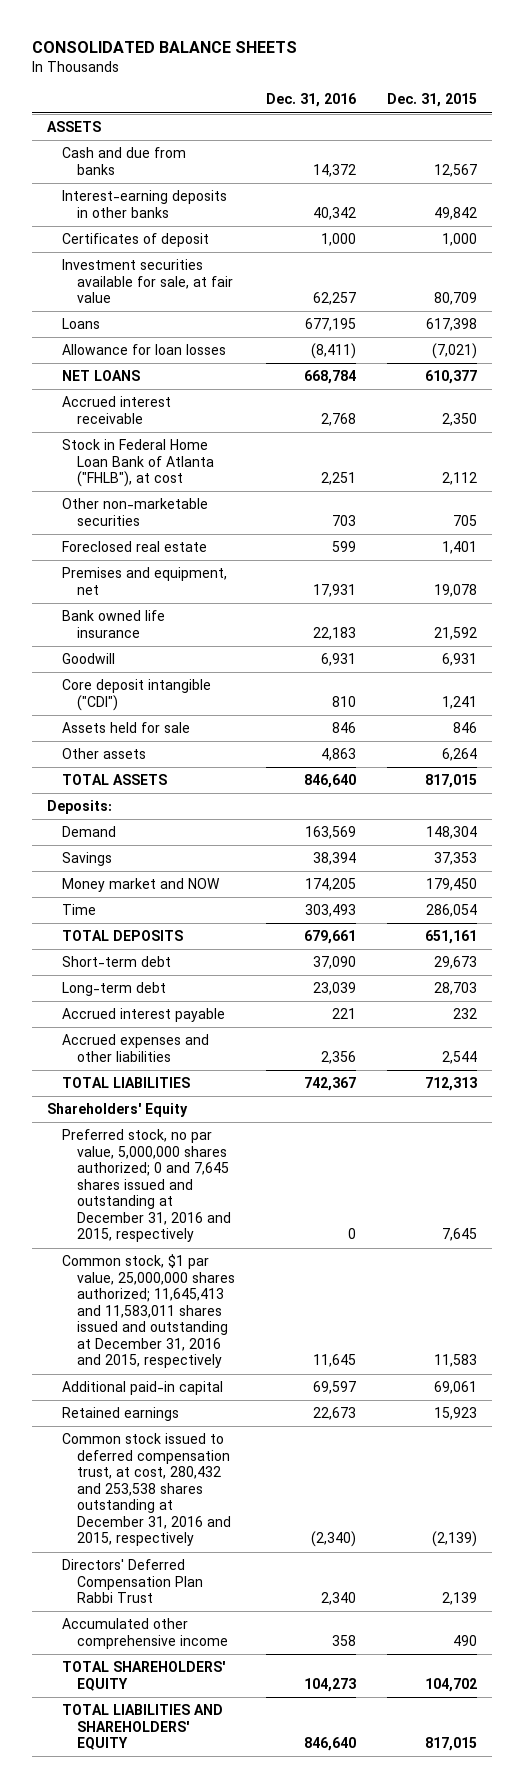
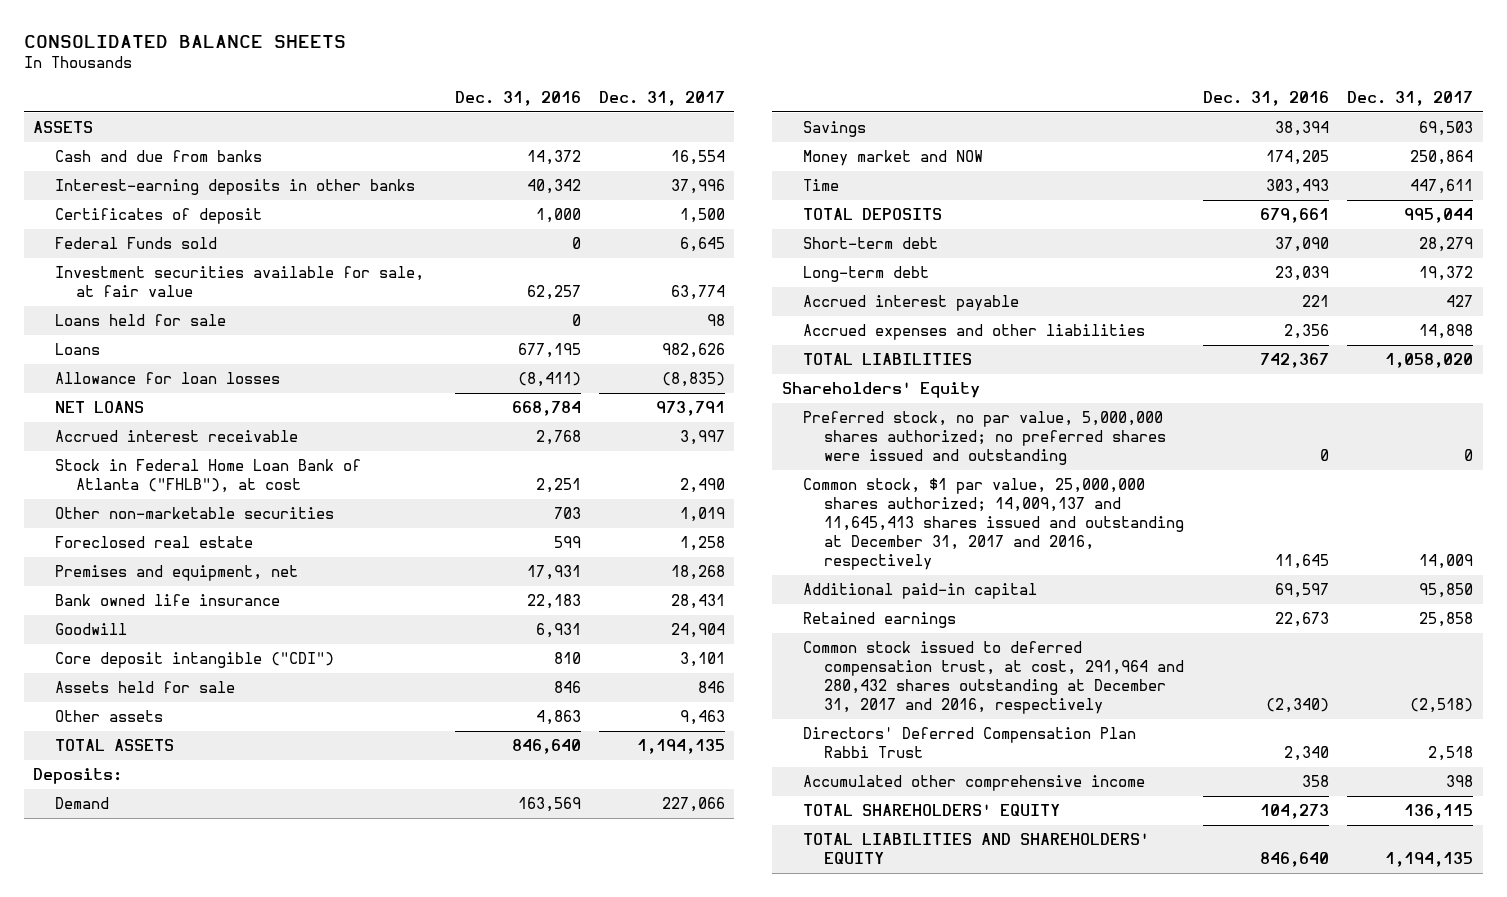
[386,93,477,108] Dec. 31, 2015 -> none
none -> [599,91,726,107] Dec. 31, 2017
none -> [54,237,217,250] Federal Funds sold
none -> [54,314,226,327] Loans held for sale
[61,1129,231,1243] Preferred stock, no par value, 5,000,000 shares authorized; 0 and 7,645 shares issued and outstanding at December 31, 2016 and 2015, respectively -> [802,411,1167,466] Preferred stock, no par value, 5,000,000 shares authorized; no preferred shares were issued and outstanding
[61,1254,235,1369] Common stock, $1 par value, 25,000,000 shares authorized; 11,645,413 and 11,583,011 shares issued and outstanding at December 31, 2016 and 2015, respectively -> [802,478,1185,571] Common stock, $1 par value, 25,000,000 shares authorized; 14,009,137 and 11,645,413 shares issued and outstanding at December 31, 2017 and 2016, respectively
[61,1433,231,1547] Common stock issued to deferred compensation trust, at cost, 280,432 and 253,538 shares outstanding at December 31, 2016 and 2015, respectively -> [802,641,1185,715] Common stock issued to deferred compensation trust, at cost, 291,964 and 280,432 shares outstanding at December 31, 2017 and 2016, respectively

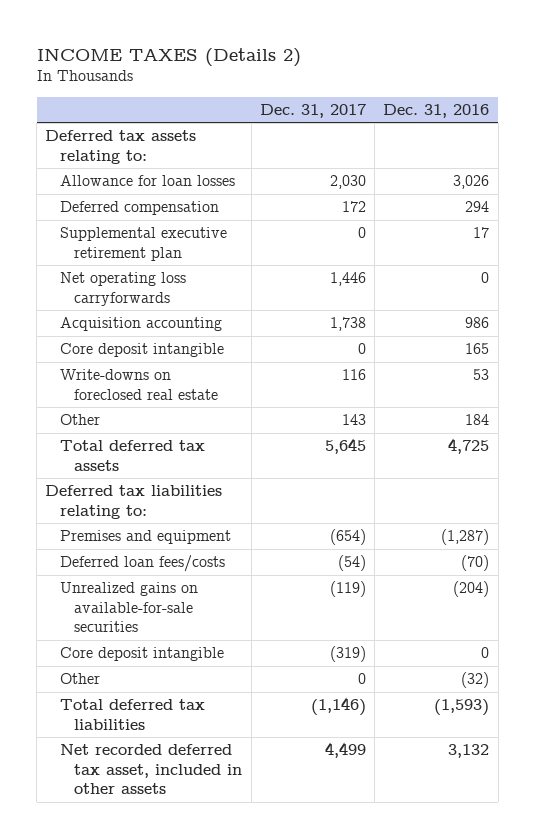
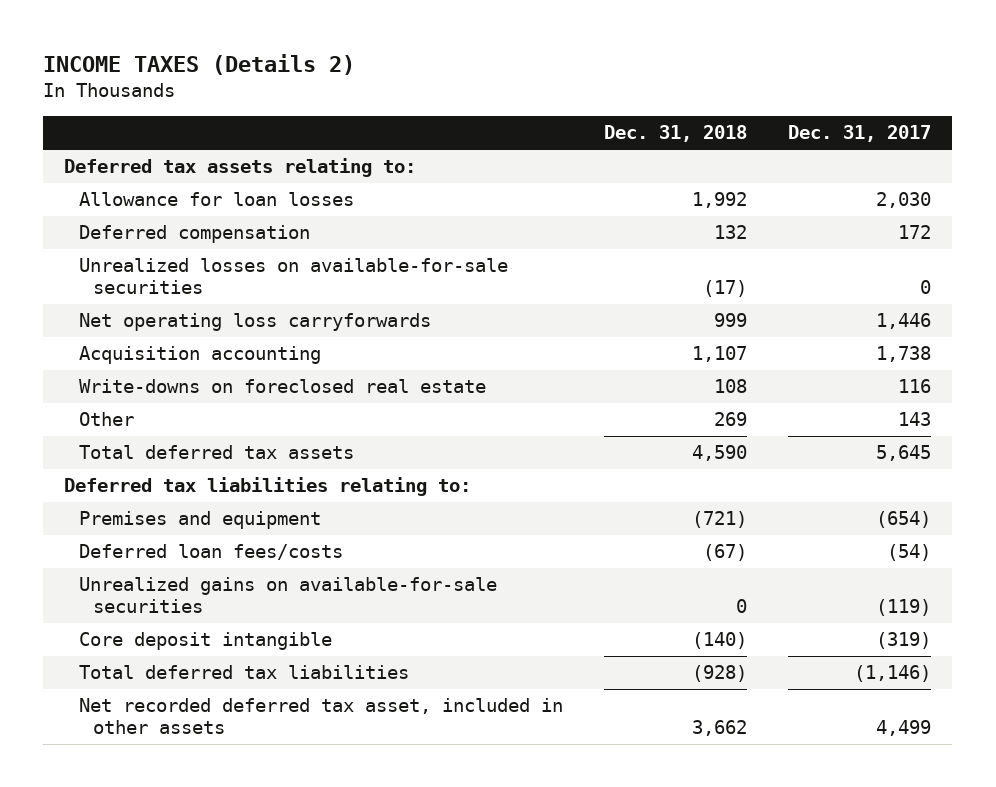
[383,103,490,118] Dec. 31, 2016 -> none
none -> [604,125,748,143] Dec. 31, 2018
[59,227,227,261] Supplemental executive retirement plan -> none
none -> [78,258,508,295] Unrealized losses on available-for-sale securities
[59,343,224,358] Core deposit intangible -> none
[59,673,100,685] Other -> none

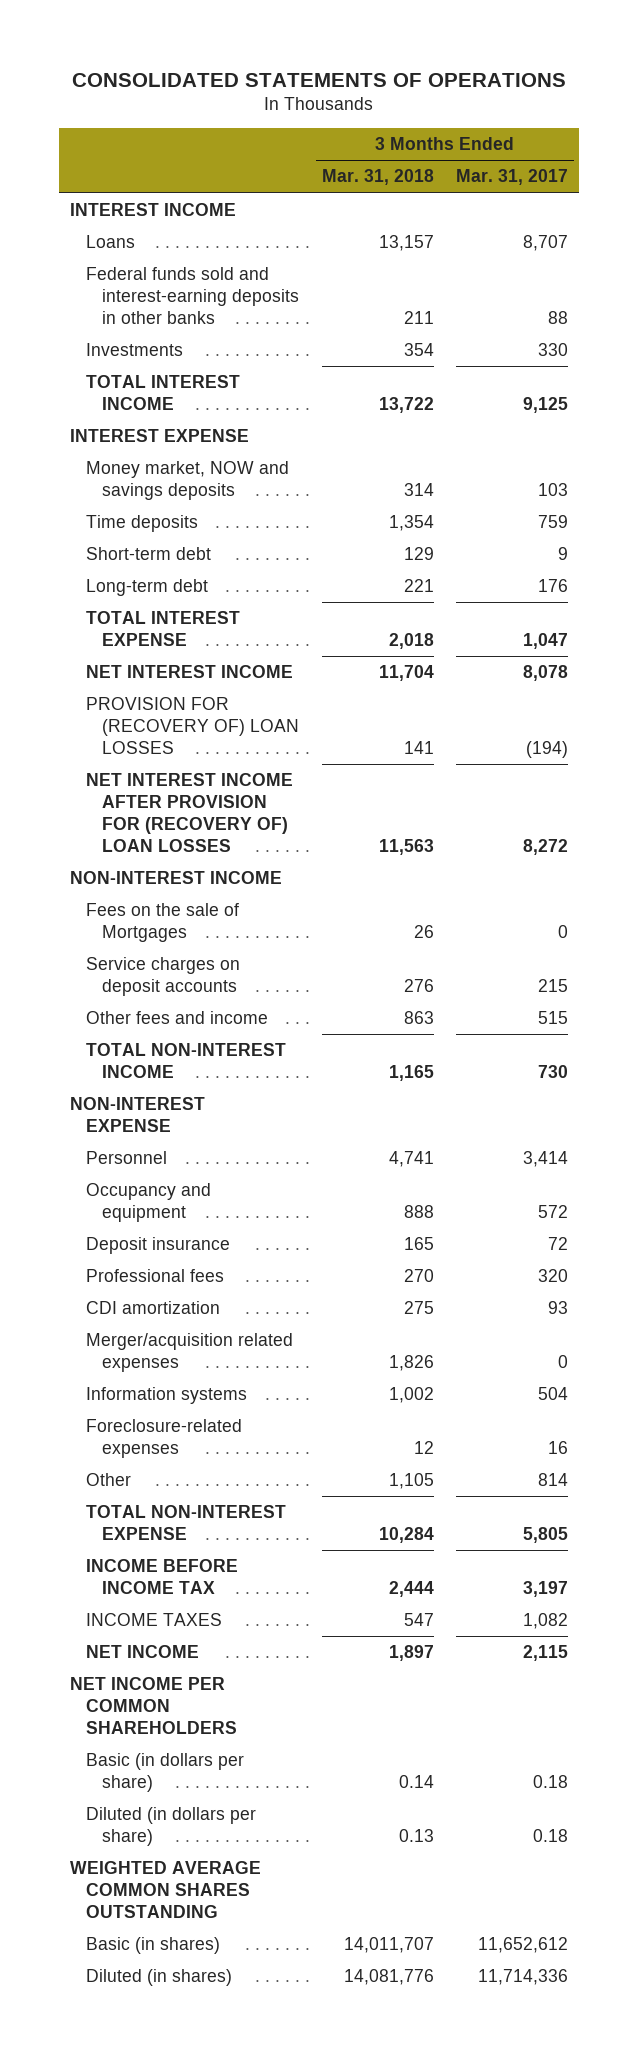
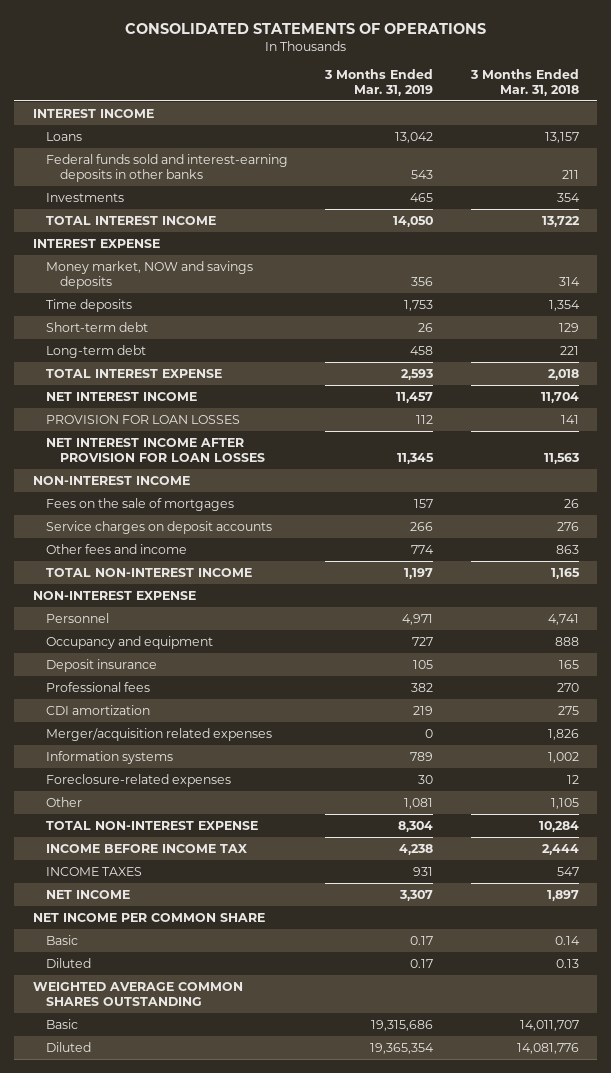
[456,169,569,186] Mar. 31, 2017 -> none
none -> [324,68,434,96] 3 Months Ended Mar. 31, 2019
[86,697,300,755] PROVISION FOR (RECOVERY OF) LOAN LOSSES -> [46,414,241,424] PROVISION FOR LOAN LOSSES
[86,773,294,853] NET INTEREST INCOME AFTER PROVISION FOR (RECOVERY OF) LOAN LOSSES -> [46,437,265,462] NET INTEREST INCOME AFTER PROVISION FOR LOAN LOSSES
[86,903,240,943] Fees on the sale of Mortgages -> [46,497,235,511] Fees on the sale of mortgages
[70,1677,238,1735] NET INCOME PER COMMON SHAREHOLDERS -> [32,912,265,922] NET INCOME PER COMMON SHARE
[86,1753,245,1793] Basic (in dollars per share) -> [46,934,79,945] Basic
[86,1807,257,1847] Diluted (in dollars per share) -> [46,957,92,968] Diluted
[86,1937,221,1955] Basic (in shares) -> [46,1018,79,1029] Basic
[86,1969,233,1987] Diluted (in shares) -> [46,1041,92,1052] Diluted

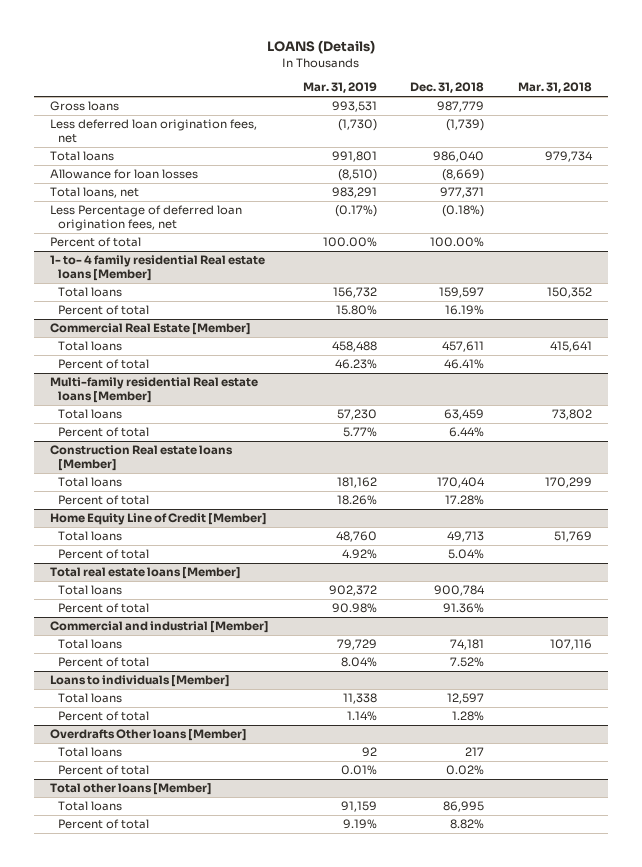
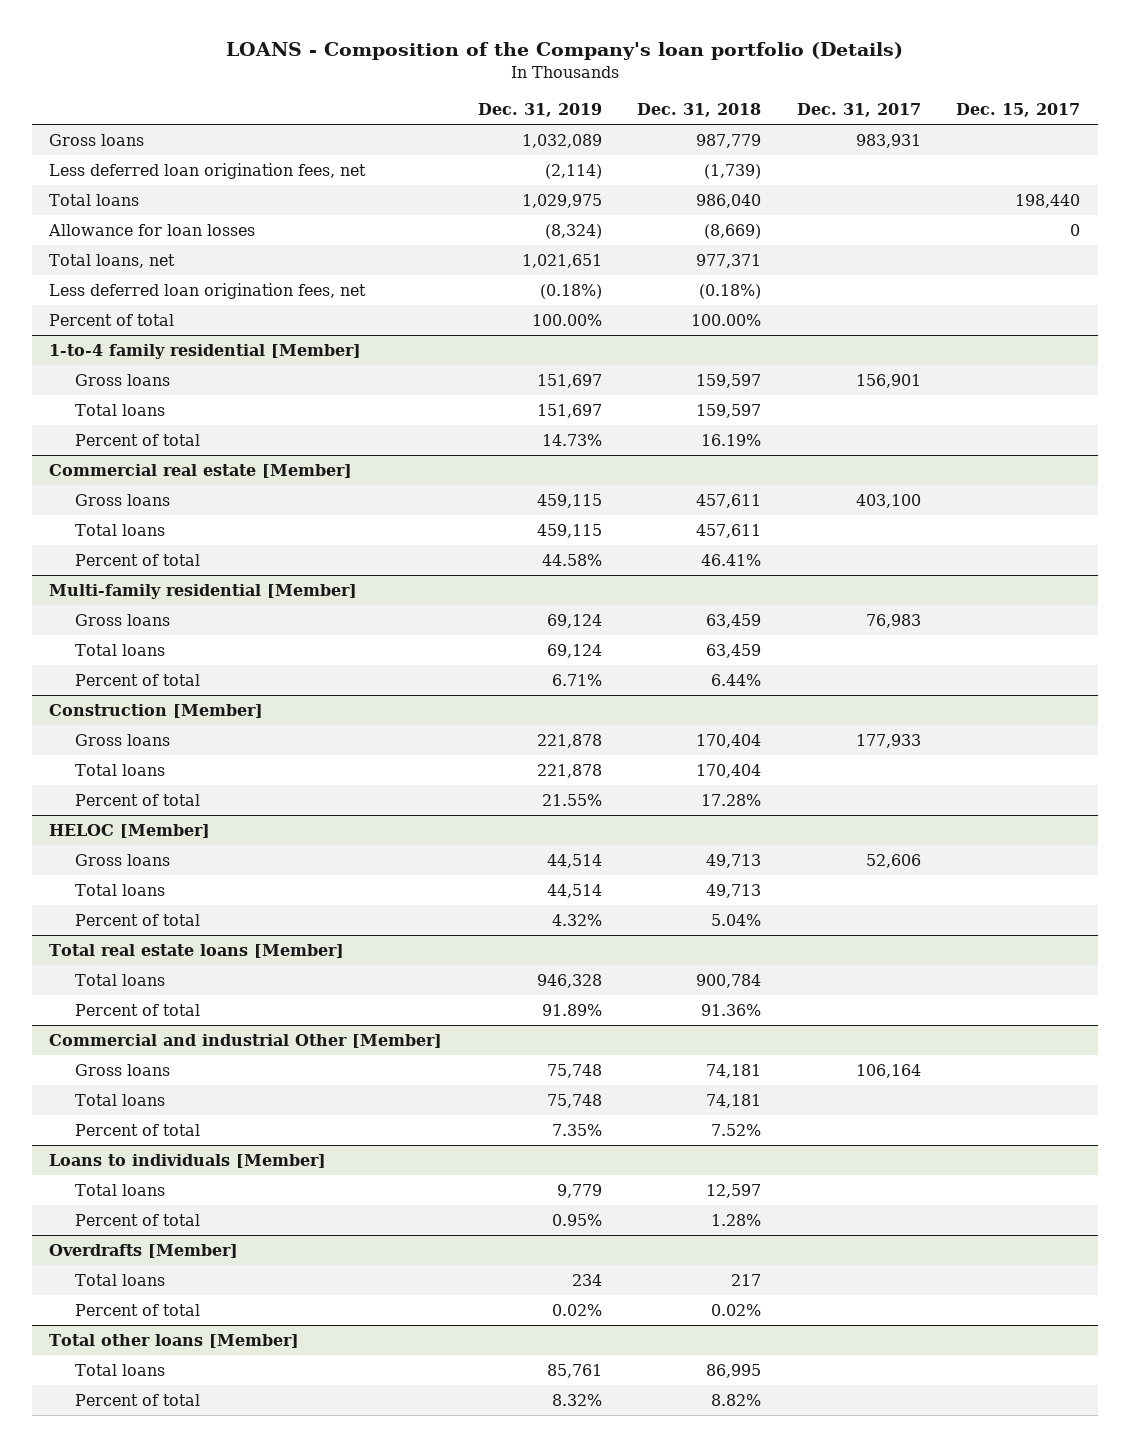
[266,40,375,55] LOANS (Details) -> [225,42,903,61] LOANS - Composition of the Company's loan portfolio (Details)
[302,82,377,94] Mar. 31, 2019 -> none
[517,82,592,94] Mar. 31, 2018 -> none
none -> [477,103,602,118] Dec. 31, 2019
none -> [796,103,921,118] Dec. 31, 2017
none -> [956,103,1081,118] Dec. 15, 2017
[50,205,243,232] Less Percentage of deferred loan origination fees, net -> [49,282,367,299] Less deferred loan origination fees, net
[50,255,266,282] 1- to- 4 family residential Real estate loans [Member] -> [49,343,362,359] 1-to-4 family residential [Member]
none -> [74,373,170,386] Gross loans
[50,323,252,336] Commercial Real Estate [Member] -> [49,463,353,478] Commercial real estate [Member]
none -> [74,493,170,506] Gross loans
[50,377,259,404] Multi-family residential Real estate loans [Member] -> [49,583,358,599] Multi-family residential [Member]
none -> [74,613,170,626] Gross loans
[50,445,234,472] Construction Real estate loans [Member] -> [49,703,264,718] Construction [Member]
none -> [74,733,170,746] Gross loans
[50,513,268,526] Home Equity Line of Credit [Member] -> [49,823,211,838] HELOC [Member]
none -> [74,853,170,866] Gross loans
[50,621,270,634] Commercial and industrial [Member] -> [49,1033,443,1048] Commercial and industrial Other [Member]
none -> [74,1063,170,1076] Gross loans
[50,729,248,742] Overdrafts Other loans [Member] -> [49,1243,239,1258] Overdrafts [Member]

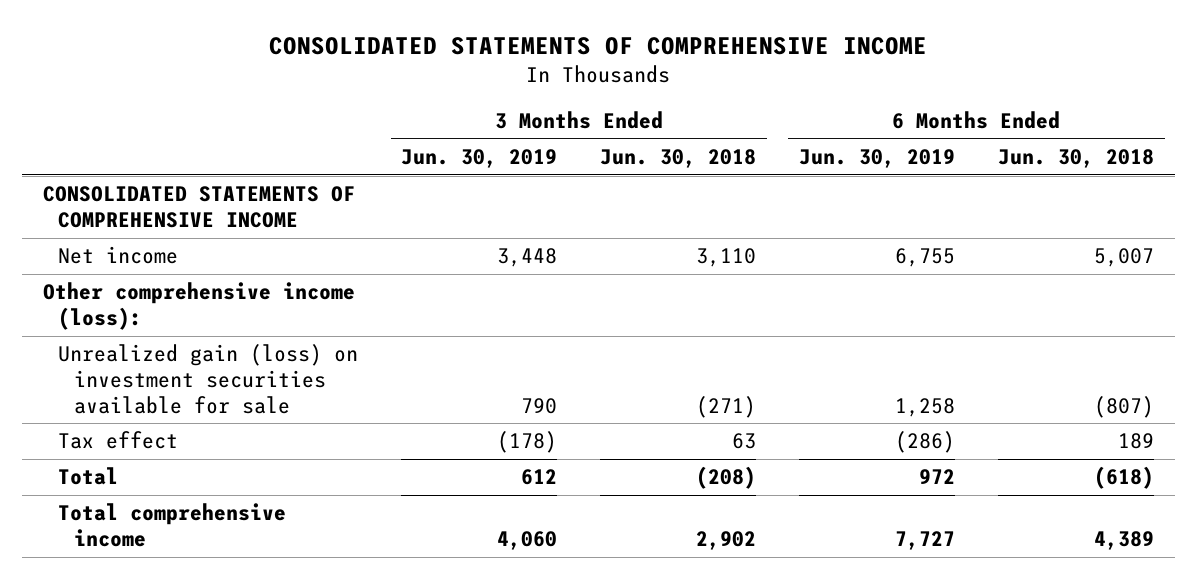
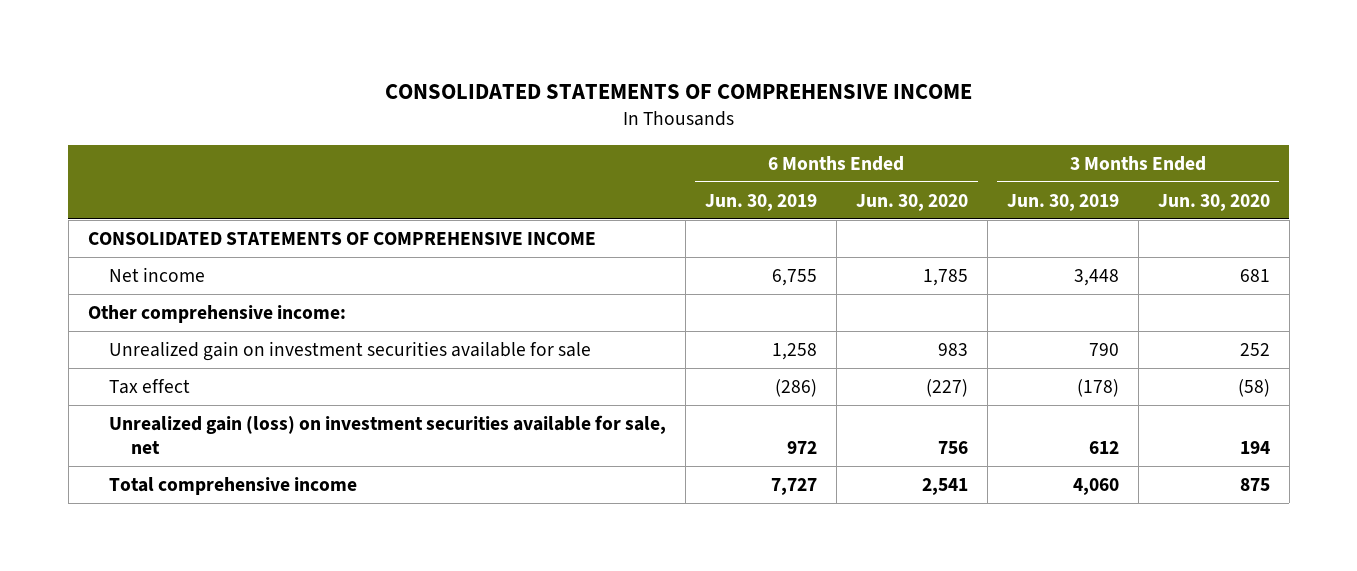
[600,148,757,168] Jun. 30, 2018 -> none
[997,148,1154,168] Jun. 30, 2018 -> none
none -> [855,193,968,211] Jun. 30, 2020
none -> [1157,193,1270,211] Jun. 30, 2020
[42,282,355,331] Other comprehensive income (loss): -> [87,305,346,324] Other comprehensive income:
[58,344,359,414] Unrealized gain (loss) on investment securities available for sale -> [109,341,592,362] Unrealized gain on investment securities available for sale
[58,467,119,486] Total -> [109,415,667,455] Unrealized gain (loss) on investment securities available for sale, net

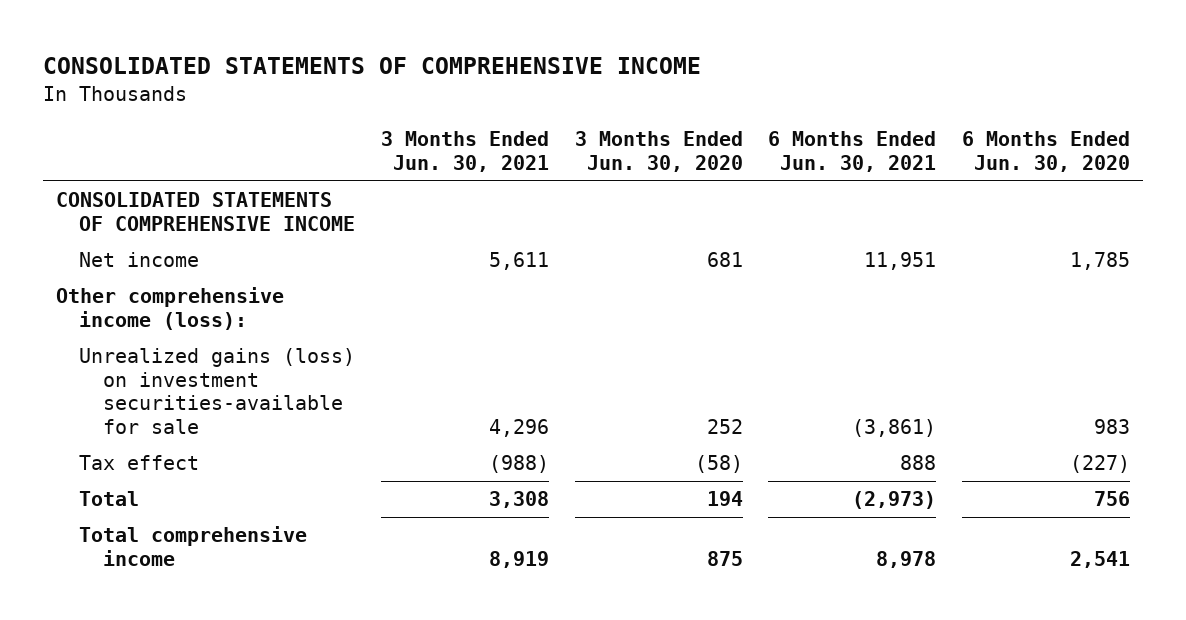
[705,193,818,211] Jun. 30, 2019 -> none
[1006,193,1119,211] Jun. 30, 2019 -> none
none -> [381,131,550,172] 3 Months Ended Jun. 30, 2021
none -> [768,131,937,172] 6 Months Ended Jun. 30, 2021
[87,305,346,324] Other comprehensive income: -> [55,287,284,330] Other comprehensive income (loss):
[109,341,592,362] Unrealized gain on investment securities available for sale -> [79,348,356,434] Unrealized gains (loss) on investment securities-available for sale
[109,415,667,455] Unrealized gain (loss) on investment securities available for sale, net -> [79,491,140,507] Total

